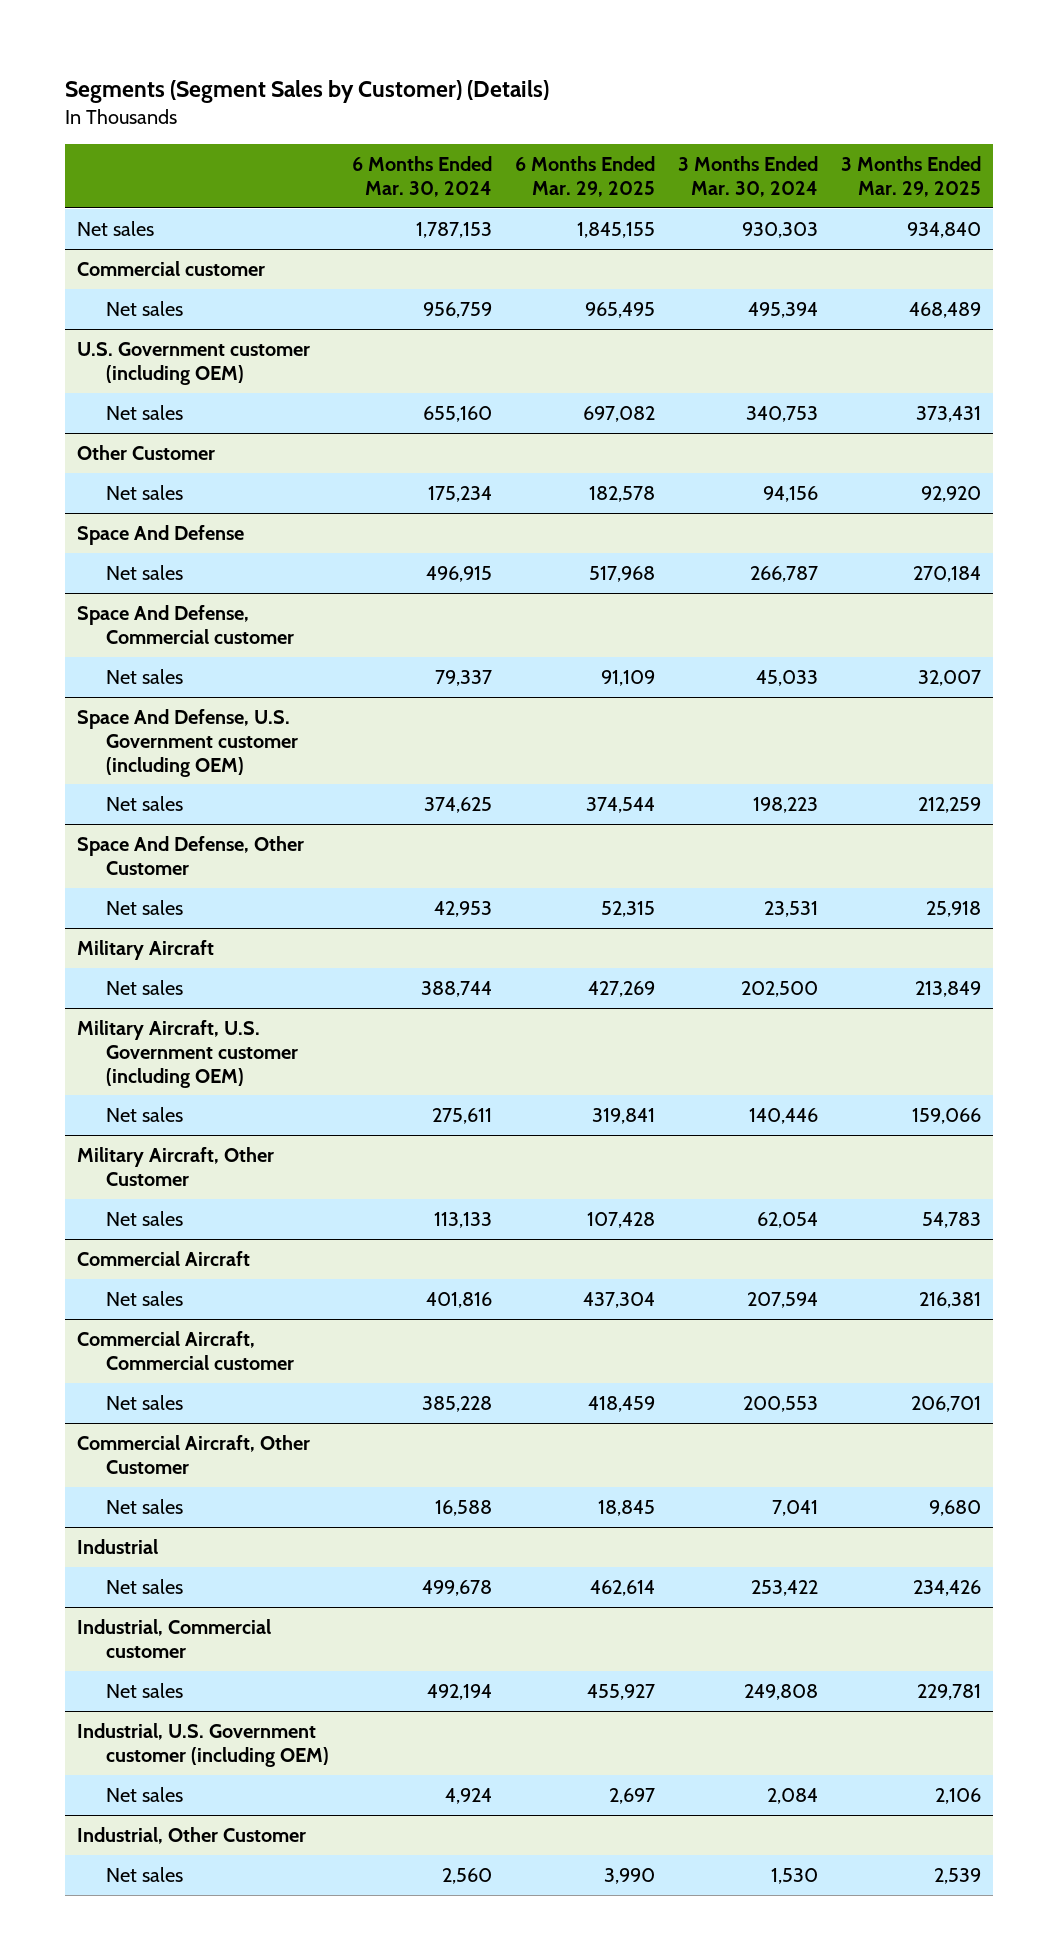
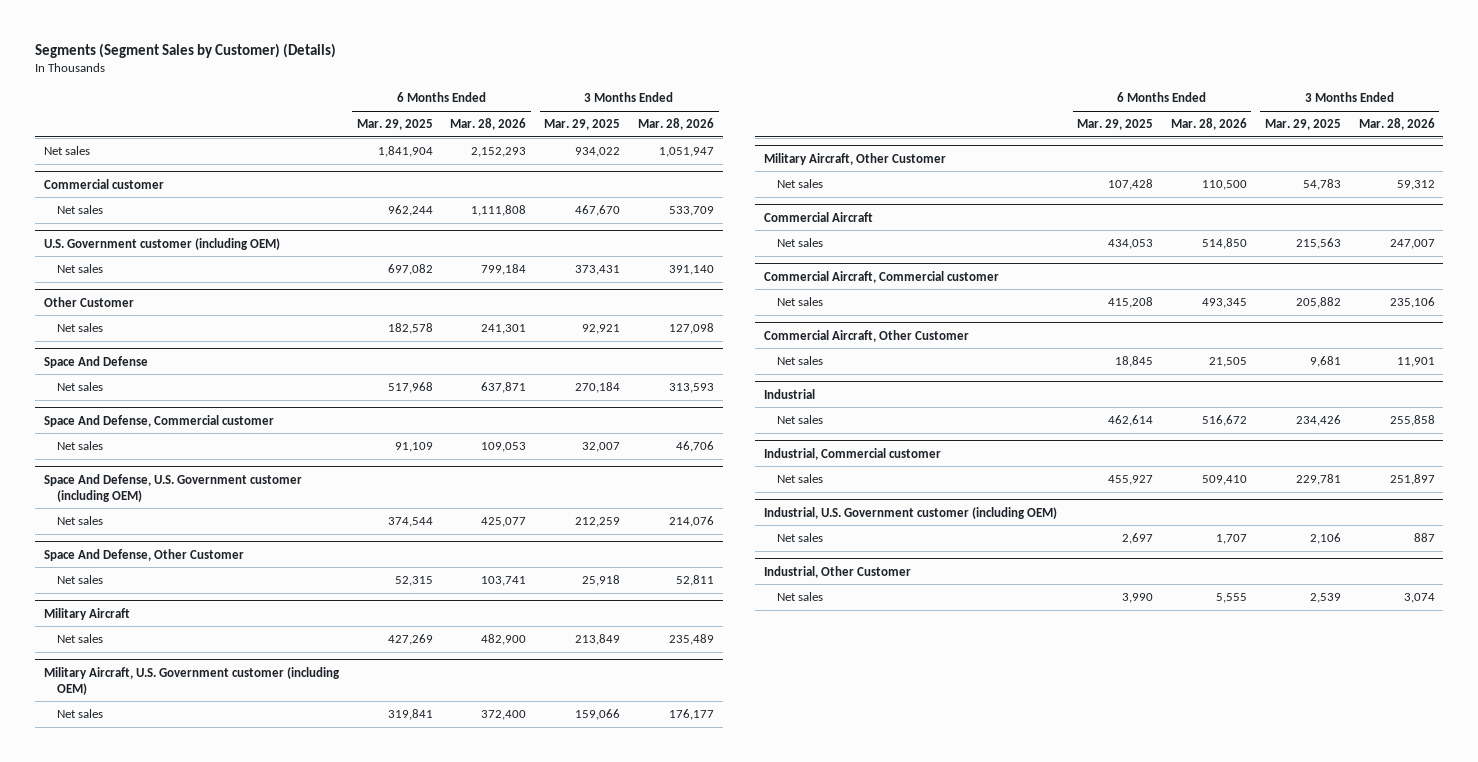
[351,155,492,197] 6 Months Ended Mar. 30, 2024 -> none
[677,155,818,197] 3 Months Ended Mar. 30, 2024 -> none
none -> [450,118,527,131] Mar. 28, 2026
none -> [638,118,715,131] Mar. 28, 2026
[576,221,655,238] 1,845,155 -> [377,146,433,158] 1,841,904
[907,221,982,238] 934,840 -> [575,147,621,158] 934,022
[584,301,655,318] 965,495 -> [387,205,433,217] 962,244
[909,301,982,318] 468,489 -> [575,205,621,217] 467,670
[921,485,982,502] 92,920 -> [582,324,621,335] 92,921
[582,1291,655,1308] 437,304 -> [1108,239,1154,250] 434,053
[919,1291,982,1308] 216,381 -> [1295,238,1341,250] 215,563
[587,1395,655,1412] 418,459 -> [1108,297,1154,309] 415,208
[911,1395,982,1412] 206,701 -> [1295,297,1341,309] 205,882
[929,1499,982,1516] 9,680 -> [1309,356,1341,368] 9,681

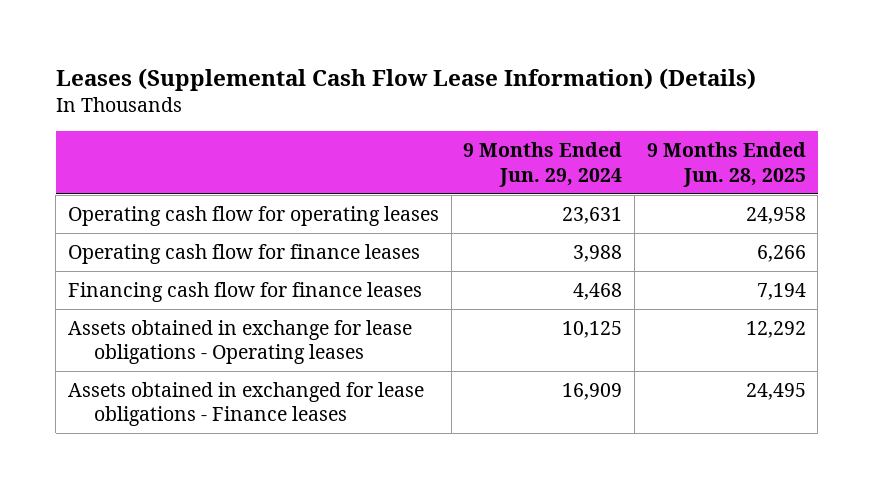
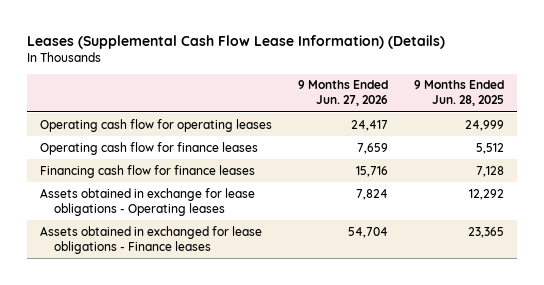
[463,142,623,187] 9 Months Ended Jun. 29, 2024 -> none
none -> [297,80,388,107] 9 Months Ended Jun. 27, 2026
[745,206,806,224] 24,958 -> [464,119,504,131] 24,999
[756,244,806,262] 6,266 -> [475,142,504,154] 5,512
[756,282,806,300] 7,194 -> [475,165,504,177] 7,128
[745,382,806,400] 24,495 -> [467,226,504,238] 23,365

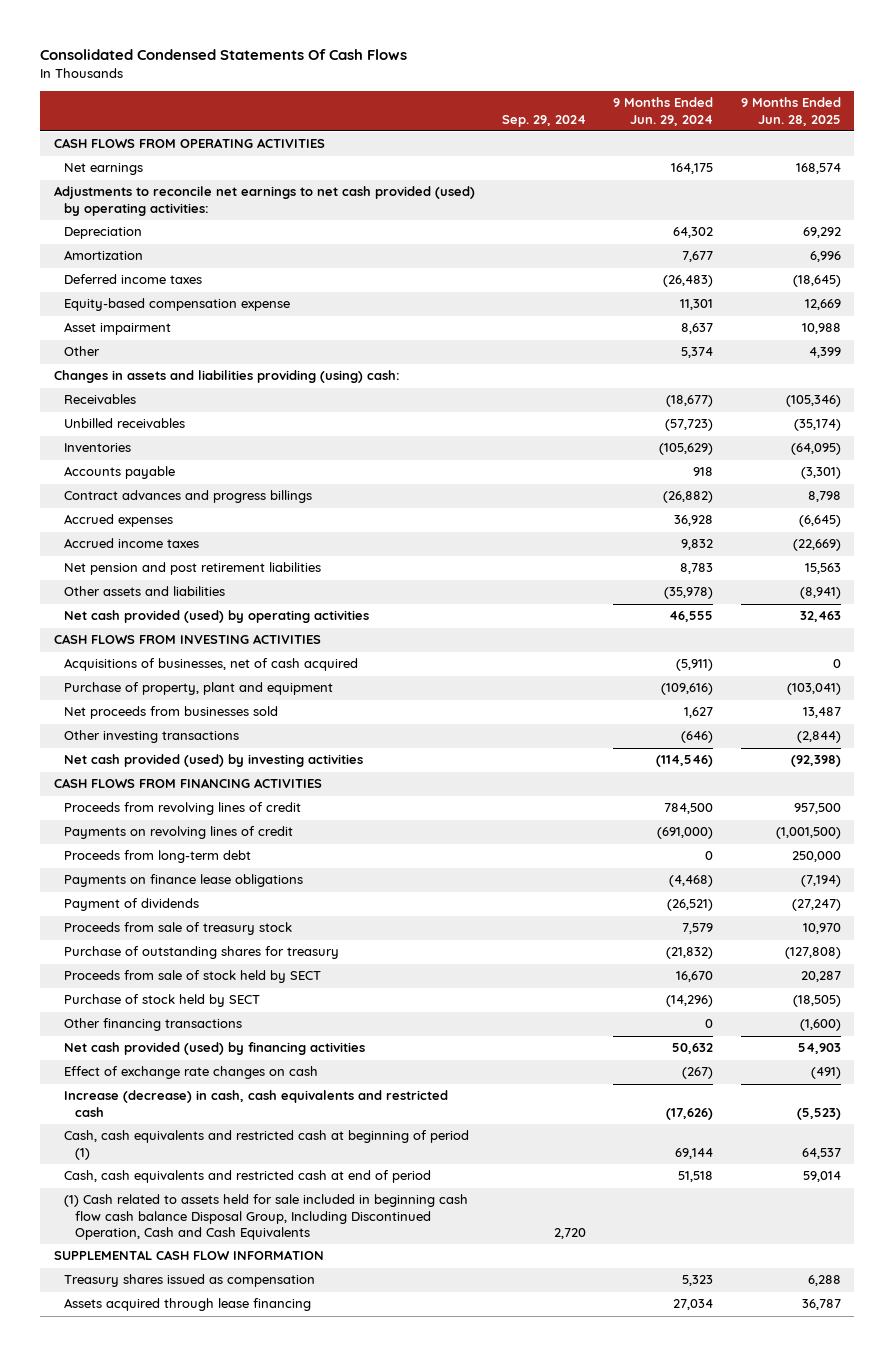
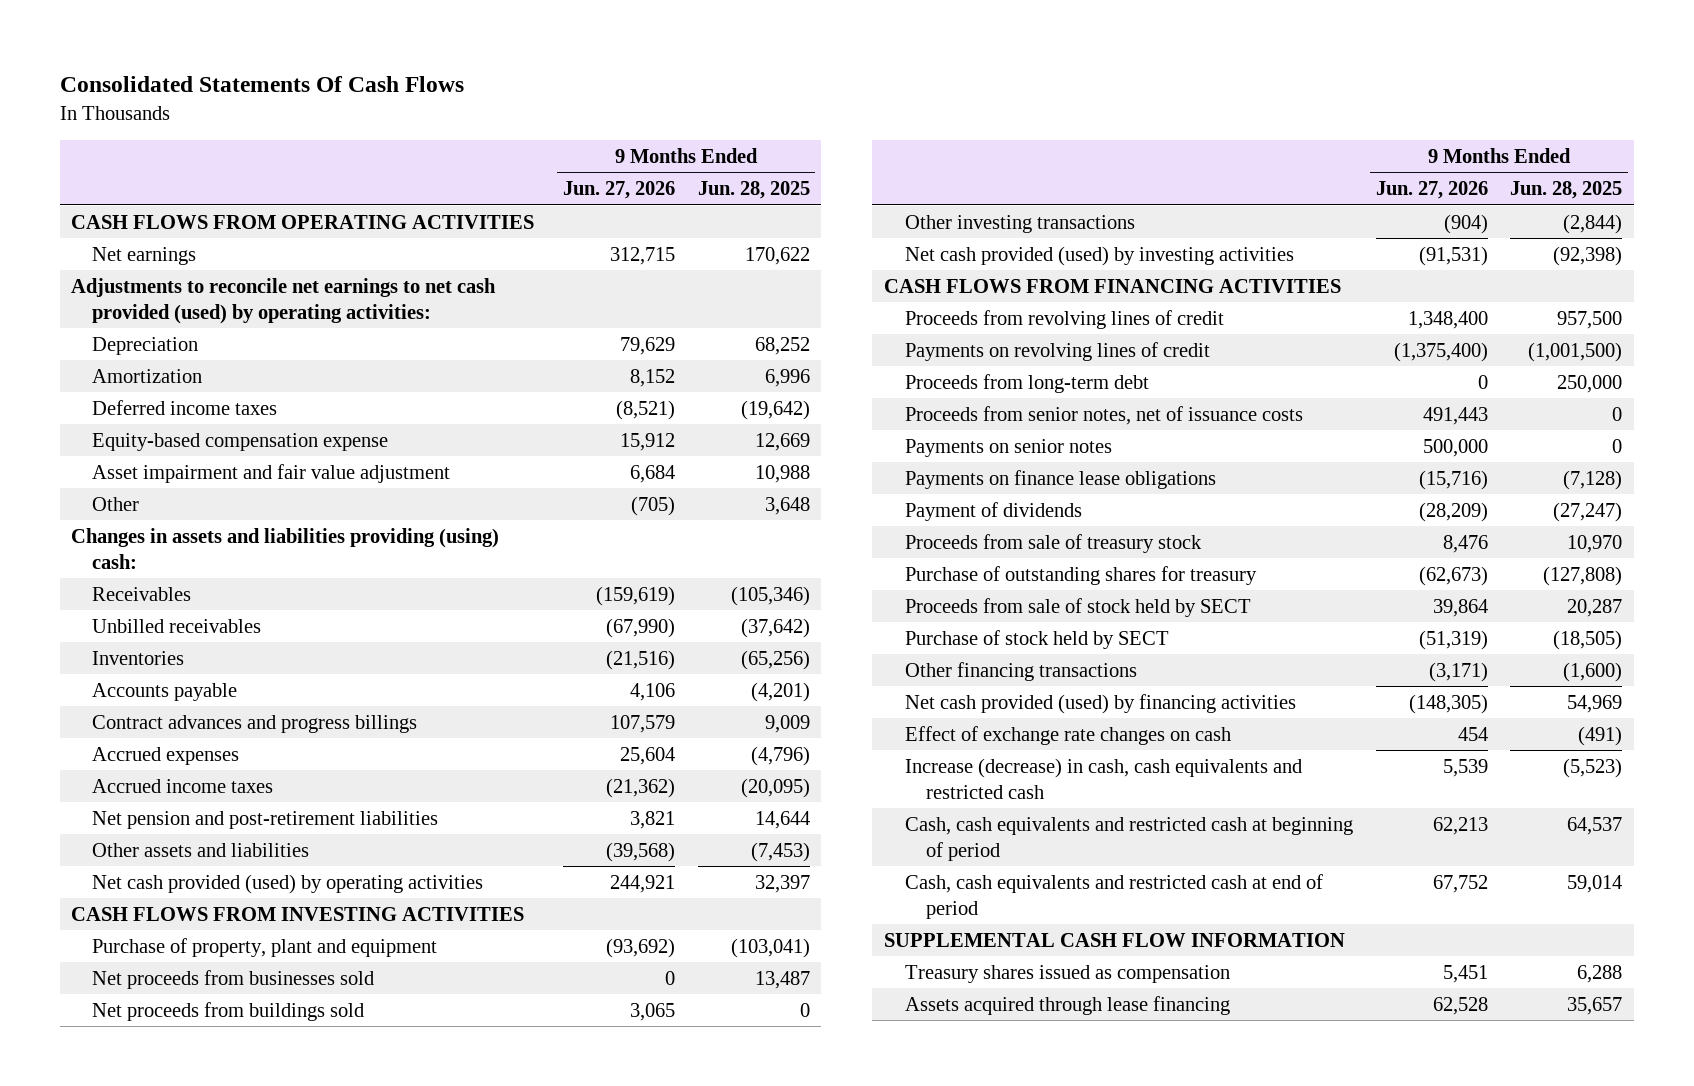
[40,49,408,61] Consolidated Condensed Statements Of Cash Flows -> [60,75,465,92] Consolidated Statements Of Cash Flows
[502,114,587,127] Sep. 29, 2024 -> none
[613,97,714,126] 9 Months Ended Jun. 29, 2024 -> none
none -> [563,181,676,200] Jun. 27, 2026
[795,163,841,175] 168,574 -> [744,246,810,265] 170,622
[802,227,841,239] 69,292 -> [754,336,810,355] 68,252
[792,275,841,288] (18,645) -> [740,399,810,420] (19,642)
[64,322,172,336] Asset impairment -> [92,463,451,483] Asset impairment and fair value adjustment
[808,347,841,359] 4,399 -> [764,496,810,515] 3,648
[793,419,841,432] (35,174) -> [740,617,810,638] (37,642)
[790,443,841,456] (64,095) -> [740,649,810,670] (65,256)
[800,467,841,480] (3,301) -> [750,681,810,702] (4,201)
[807,491,841,503] 8,798 -> [764,714,810,733] 9,009
[798,515,841,528] (6,645) -> [750,745,810,766] (4,796)
[792,539,841,552] (22,669) -> [740,777,810,798] (20,095)
[64,562,322,576] Net pension and post retirement liabilities -> [92,810,439,829] Net pension and post-retirement liabilities
[804,563,841,575] 15,563 -> [754,810,810,829] 14,644
[799,587,841,600] (8,941) -> [750,841,810,862] (7,453)
[799,611,841,623] 32,463 -> [754,874,810,893] 32,397
[64,658,359,672] Acquisitions of businesses, net of cash acquired -> none
none -> [92,1001,365,1021] Net proceeds from buildings sold
none -> [904,405,1303,425] Proceeds from senior notes, net of issuance costs
none -> [904,438,1112,457] Payments on senior notes
[800,875,841,888] (7,194) -> [1563,469,1623,490] (7,128)
[797,1043,841,1055] 54,903 -> [1567,694,1623,713] 54,969
[64,1130,470,1160] Cash, cash equivalents and restricted cash at beginning of period (1) -> [904,816,1353,861] Cash, cash equivalents and restricted cash at beginning of period
[64,1194,469,1240] (1) Cash related to assets held for sale included in beginning cash flow cash balance Disposal Group, Including Discontinued Operation, Cash and Cash Equivalents -> none
[801,1299,841,1311] 36,787 -> [1567,996,1623,1015] 35,657

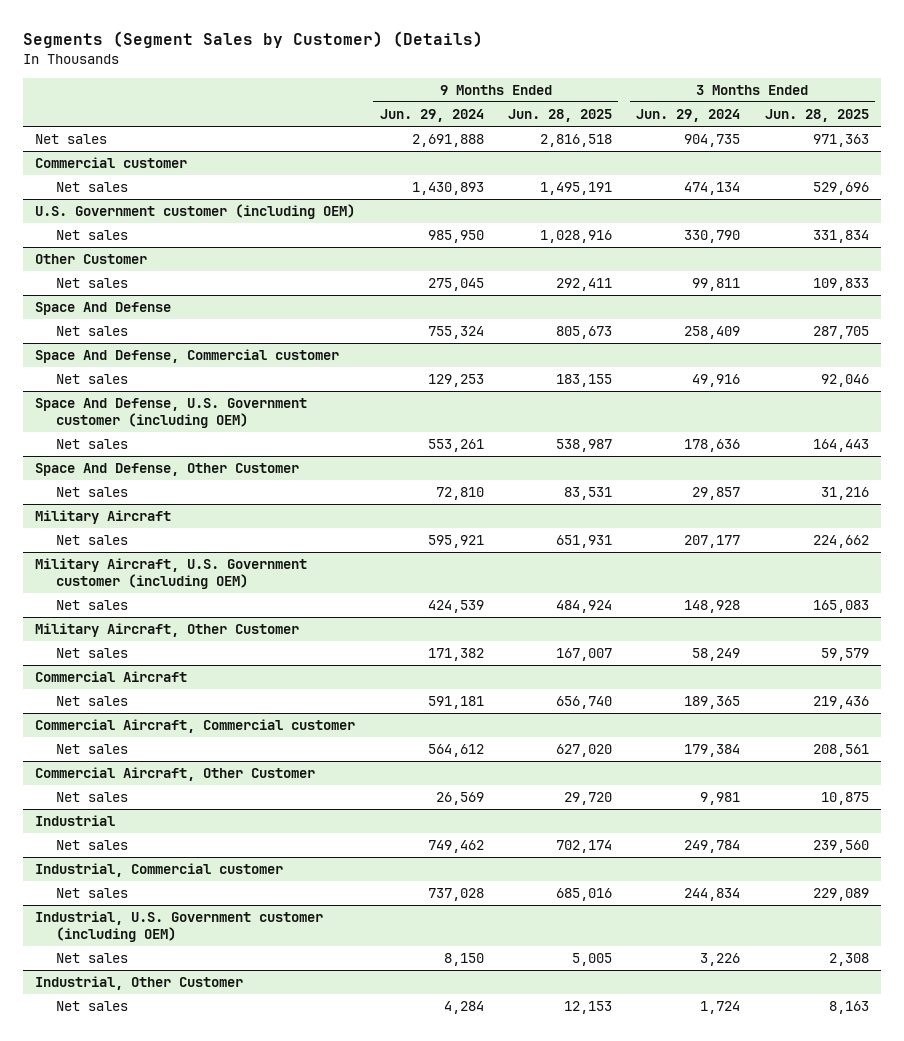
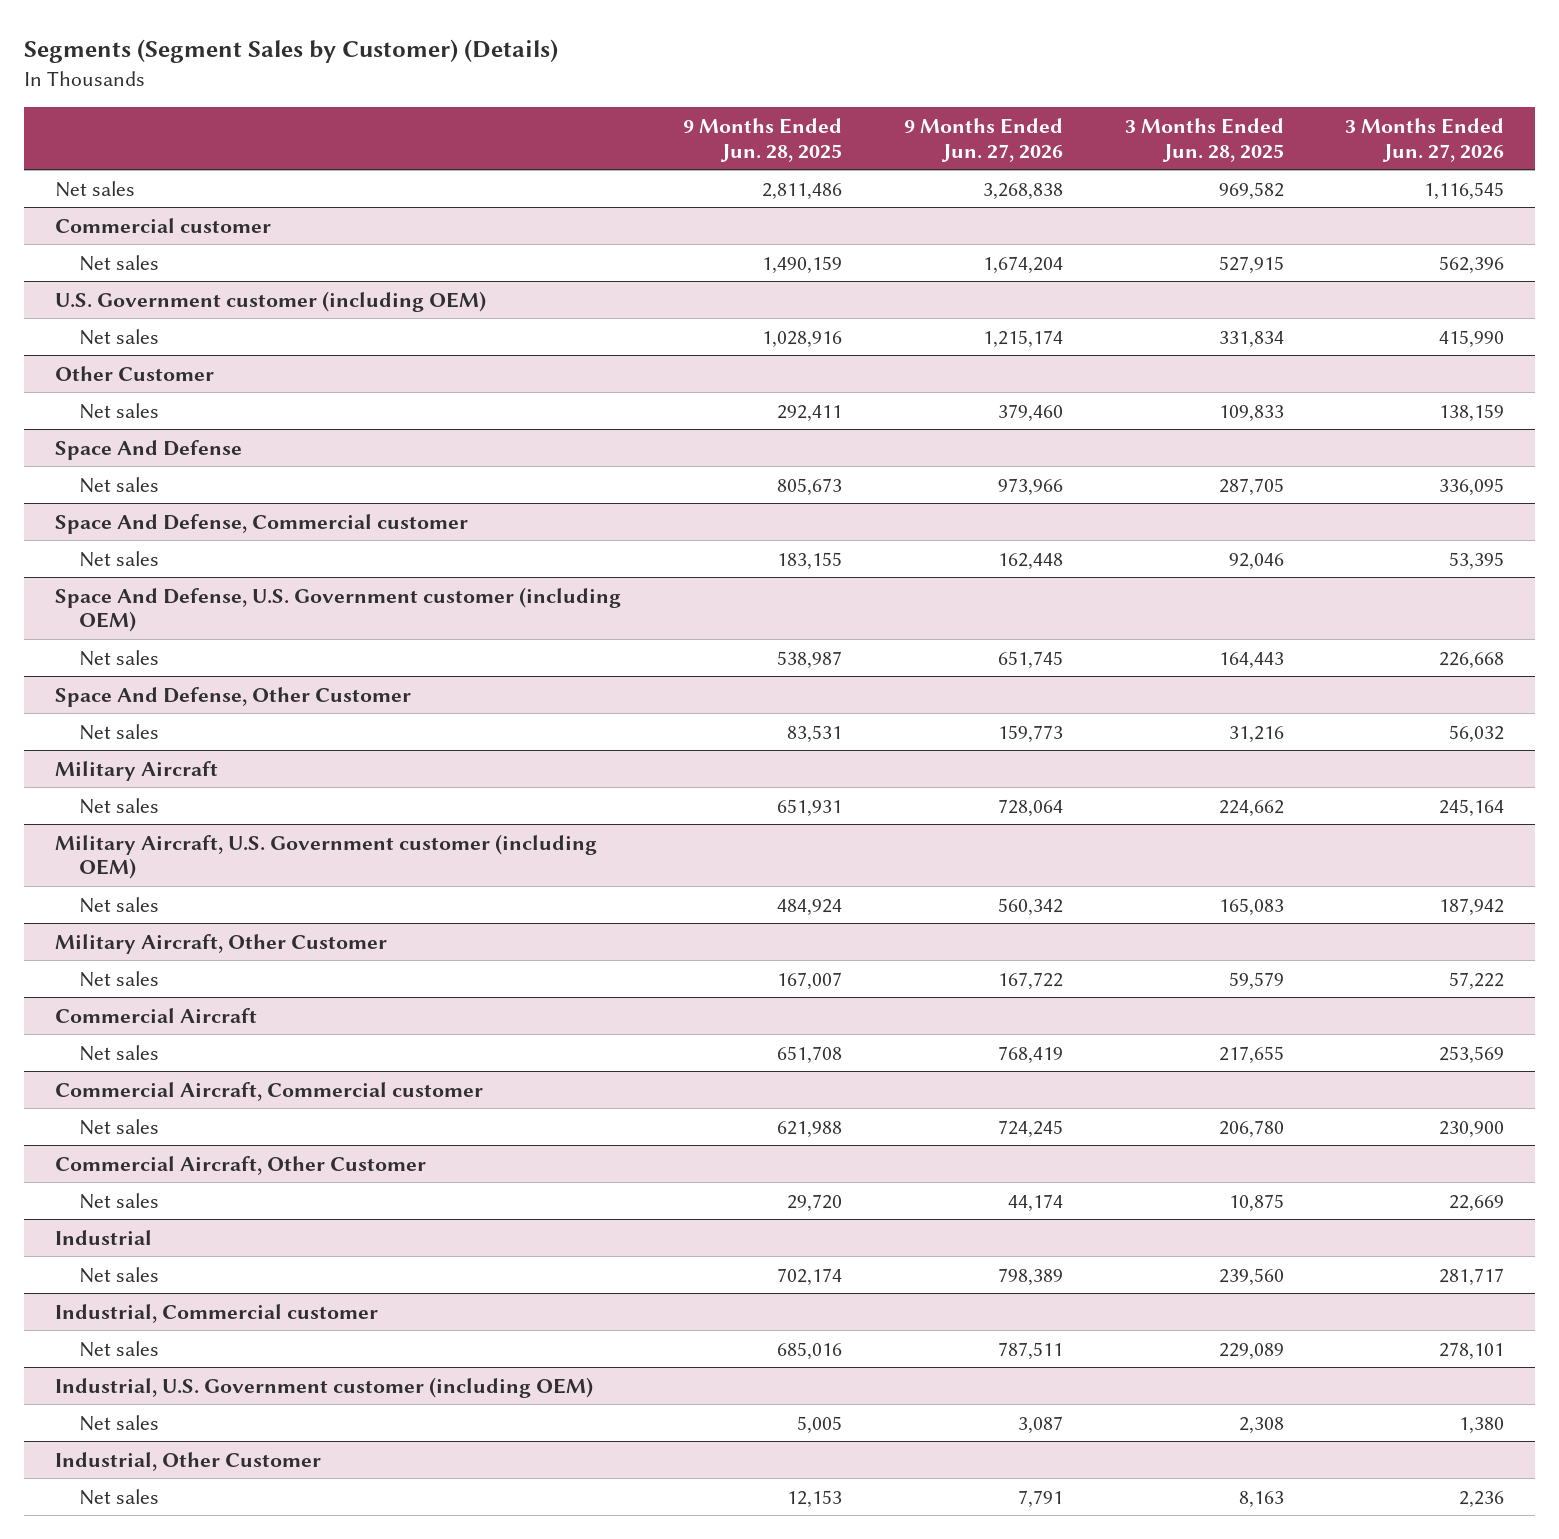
[379,109,484,123] Jun. 29, 2024 -> none
[636,109,741,123] Jun. 29, 2024 -> none
none -> [903,117,1063,162] 9 Months Ended Jun. 27, 2026
none -> [1345,117,1505,162] 3 Months Ended Jun. 27, 2026
[539,134,612,148] 2,816,518 -> [761,182,842,200] 2,811,486
[812,134,869,148] 971,363 -> [1218,181,1284,200] 969,582
[539,182,612,196] 1,495,191 -> [761,255,842,274] 1,490,159
[812,182,869,196] 529,696 -> [1218,255,1284,274] 527,915
[555,696,612,710] 656,740 -> [776,1045,842,1064] 651,708
[812,696,869,710] 219,436 -> [1218,1045,1284,1064] 217,655
[555,744,612,758] 627,020 -> [776,1120,842,1138] 621,988
[812,744,869,758] 208,561 -> [1218,1119,1284,1138] 206,780

